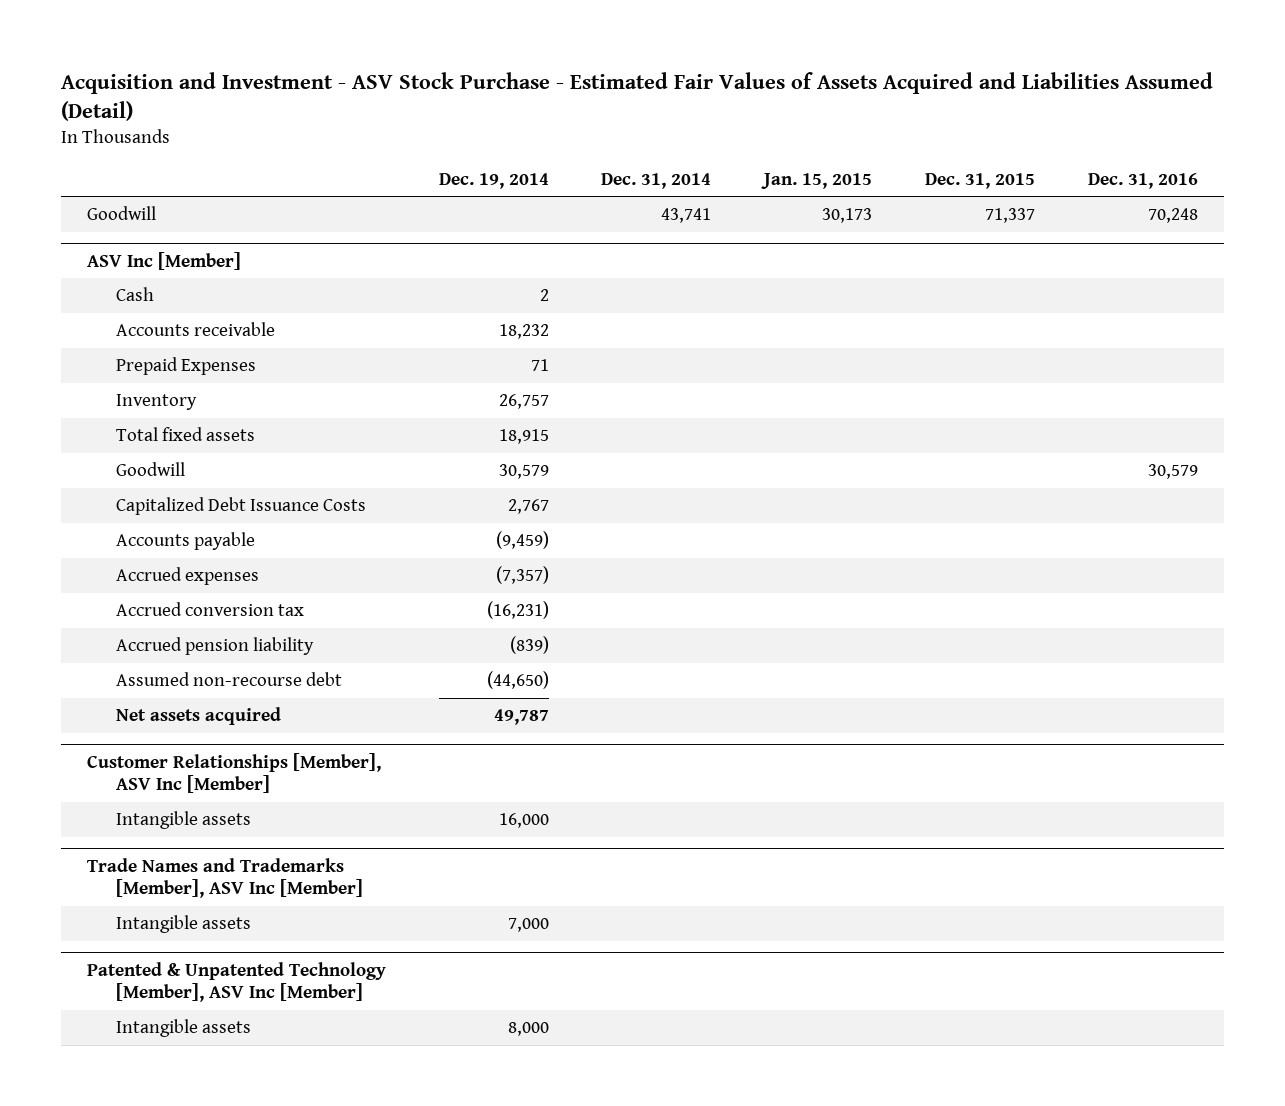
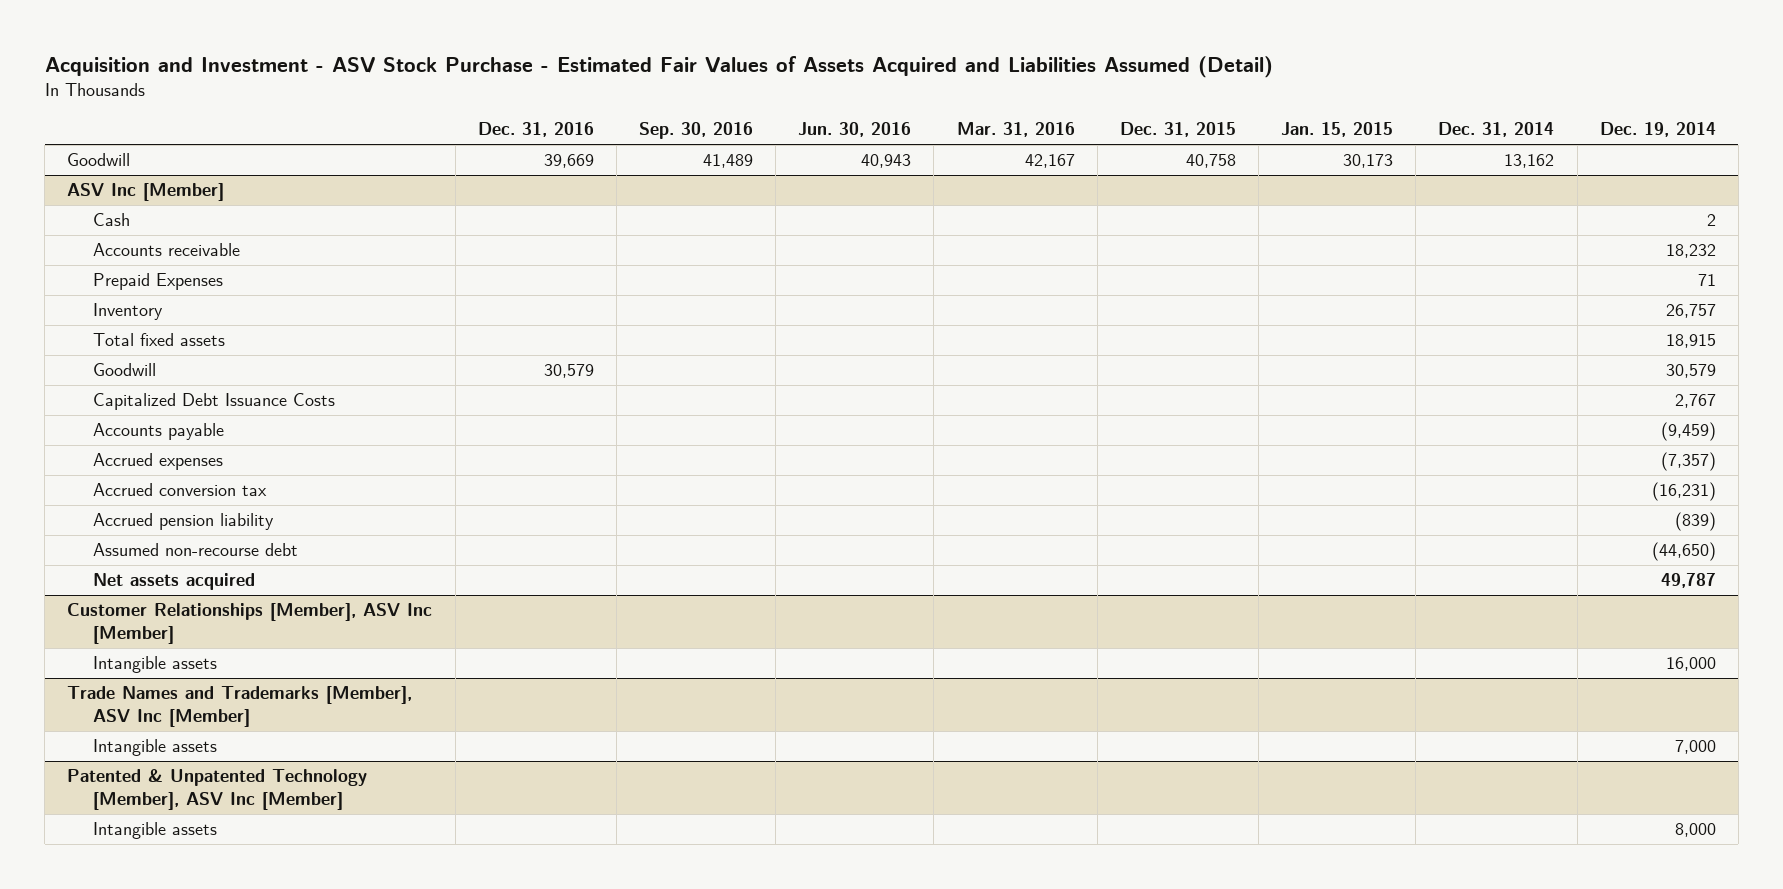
none -> [639,122,754,140] Sep. 30, 2016
none -> [798,122,912,138] Jun. 30, 2016
none -> [956,122,1075,138] Mar. 31, 2016
[661,208,712,224] 43,741 -> [1504,154,1555,169] 13,162
[985,208,1036,224] 71,337 -> [1185,154,1236,169] 40,758
[1147,208,1198,224] 70,248 -> [543,154,594,169] 39,669

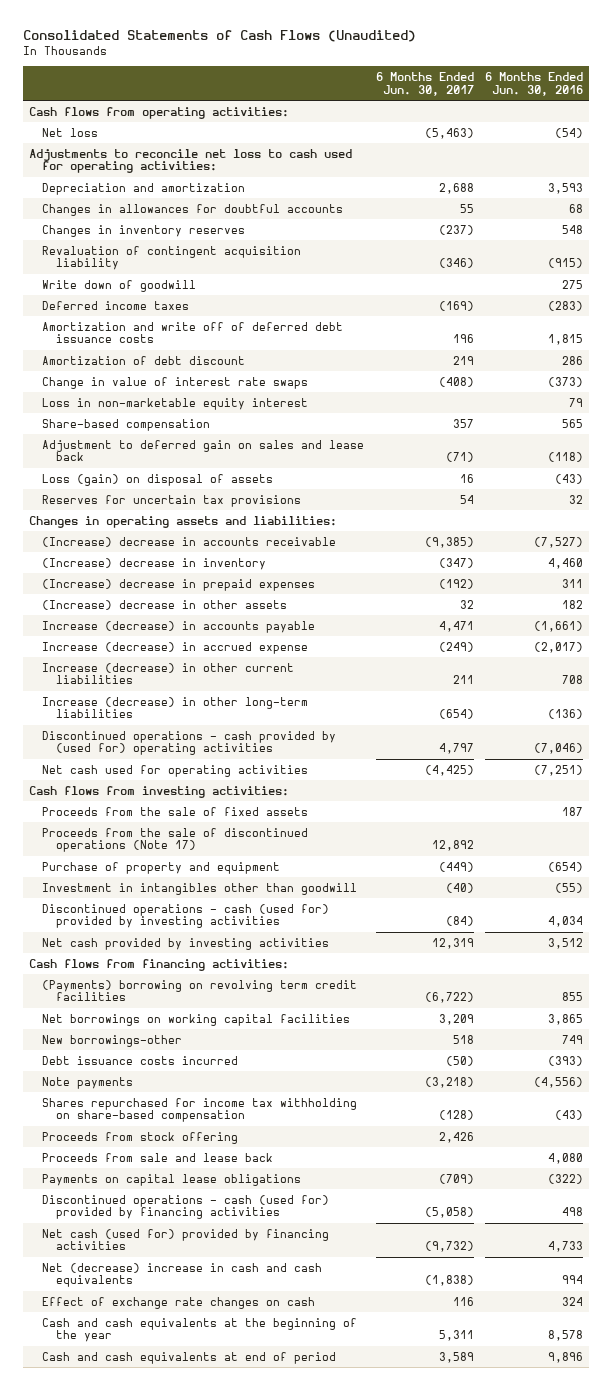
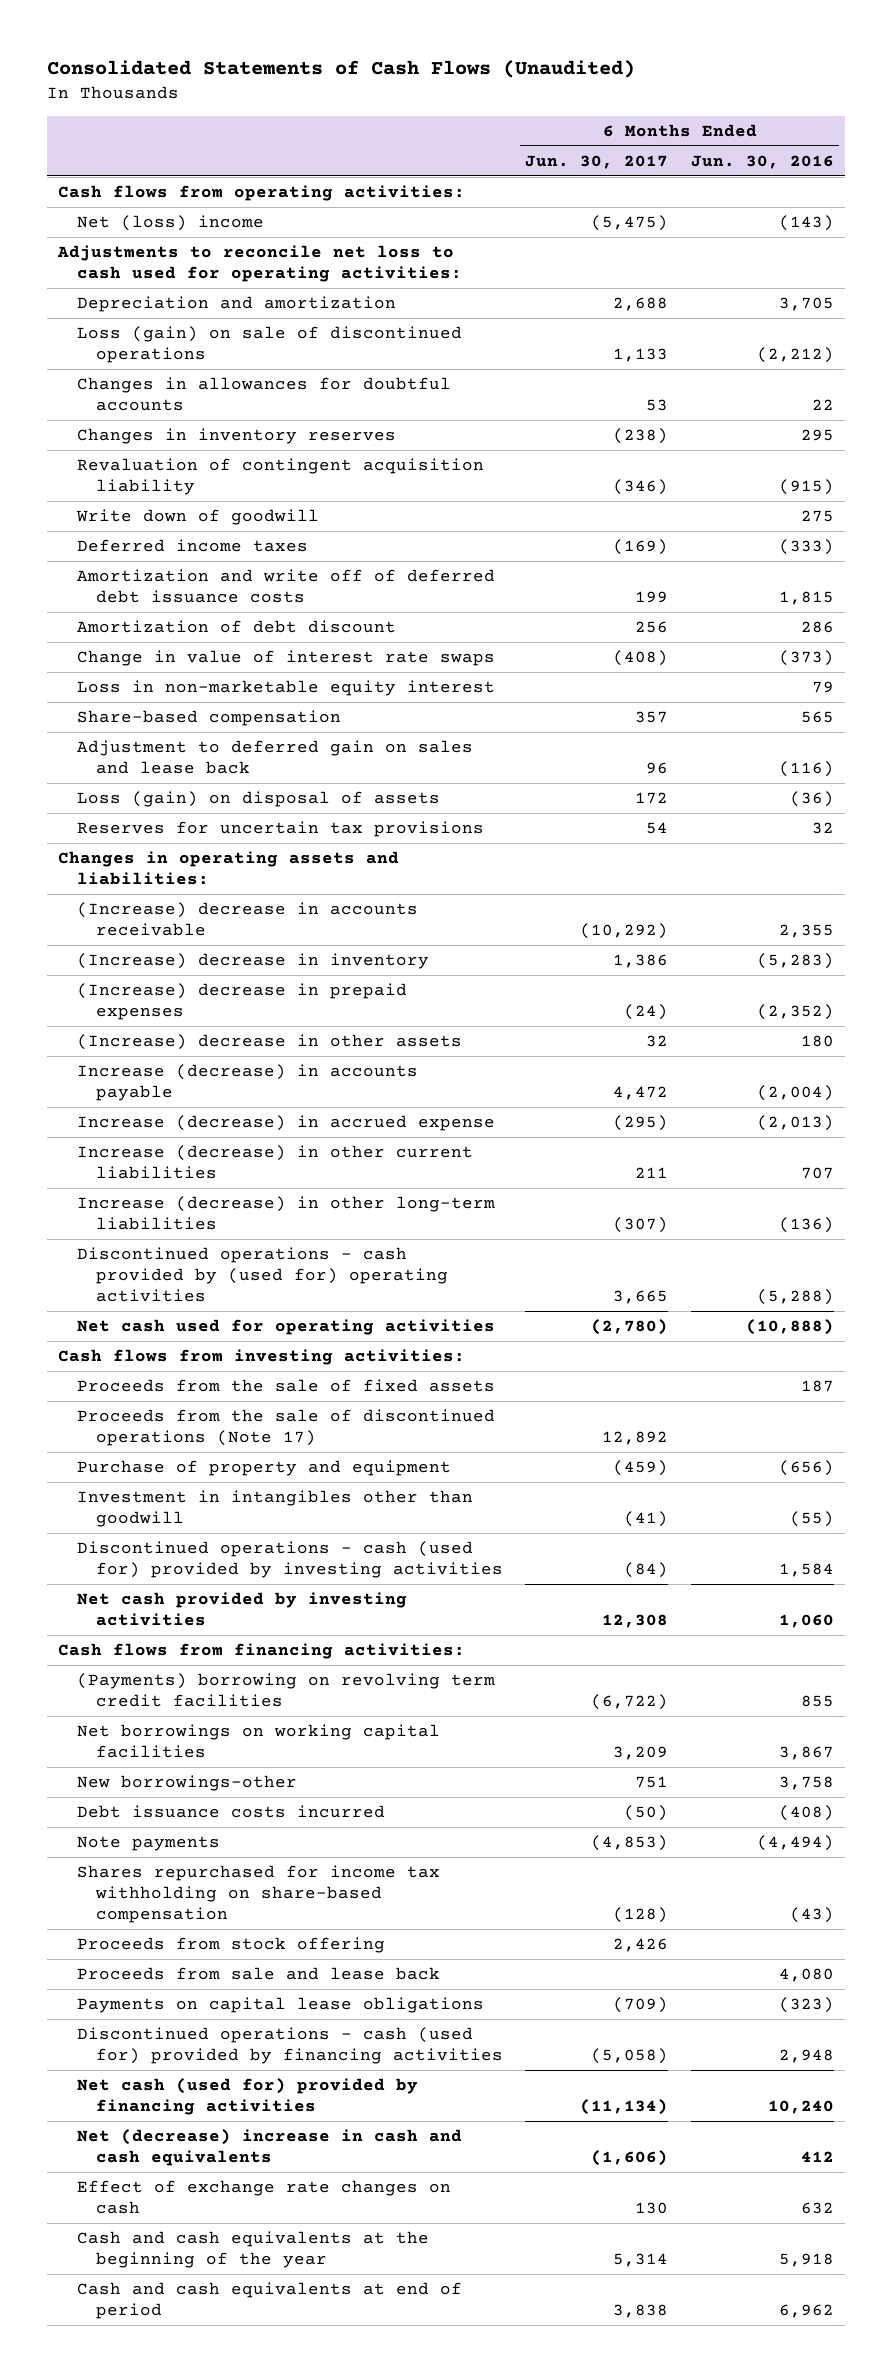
[42,127,99,137] Net loss -> [77,215,265,232] Net (loss) income
[424,127,474,139] (5,463) -> [591,215,669,232] (5,475)
[554,127,583,138] (54) -> [778,215,834,232] (143)
[547,182,583,194] 3,593 -> [778,297,834,312] 3,705
none -> [77,326,463,364] Loss (gain) on sale of discontinued operations
[459,203,474,213] 55 -> [646,399,669,412] 53
[568,203,583,213] 68 -> [811,399,834,411] 22
[438,224,474,235] (237) -> [613,428,669,445] (238)
[561,224,583,234] 548 -> [800,429,834,442] 295
[547,300,583,311] (283) -> [778,539,834,556] (333)
[452,334,474,344] 196 -> [635,591,669,604] 199
[452,355,474,365] 219 -> [635,621,669,634] 256
[445,452,474,463] (71) -> [646,762,669,775] 96
[547,452,583,463] (118) -> [778,761,834,778] (116)
[459,473,474,483] 16 -> [635,792,669,805] 172
[554,473,583,484] (43) -> [789,791,834,808] (36)
[424,536,474,548] (9,385) -> [580,923,669,940] (10,292)
[533,536,583,548] (7,527) -> [778,924,834,939] 2,355
[438,557,474,568] (347) -> [613,954,669,969] 1,386
[547,557,583,569] 4,460 -> [756,953,834,970] (5,283)
[438,578,474,589] (192) -> [624,1004,669,1021] (24)
[561,578,583,588] 311 -> [756,1004,834,1021] (2,352)
[561,599,583,609] 182 -> [800,1035,834,1048] 180
[438,620,474,632] 4,471 -> [613,1086,669,1101] 4,472
[533,620,583,632] (1,661) -> [756,1085,834,1102] (2,004)
[438,641,474,652] (249) -> [613,1115,669,1132] (295)
[533,641,583,653] (2,017) -> [756,1115,834,1132] (2,013)
[561,675,583,685] 708 -> [800,1167,834,1180] 707
[438,709,474,720] (654) -> [613,1217,669,1234] (307)
[438,743,474,755] 4,797 -> [613,1290,669,1305] 3,665
[533,743,583,755] (7,046) -> [756,1289,834,1306] (5,288)
[424,764,474,776] (4,425) -> [591,1319,669,1336] (2,780)
[533,764,583,776] (7,251) -> [745,1319,834,1336] (10,888)
[438,861,474,872] (449) -> [613,1460,669,1477] (459)
[547,861,583,872] (654) -> [778,1460,834,1477] (656)
[445,882,474,893] (40) -> [624,1511,669,1528] (41)
[547,916,583,928] 4,034 -> [778,1563,834,1578] 1,584
[431,937,474,949] 12,319 -> [602,1614,669,1629] 12,308
[547,937,583,949] 3,512 -> [778,1614,834,1629] 1,060
[547,1013,583,1025] 3,865 -> [778,1746,834,1761] 3,867
[452,1034,474,1044] 518 -> [635,1776,669,1789] 751
[561,1034,583,1044] 749 -> [778,1776,834,1791] 3,758
[547,1055,583,1066] (393) -> [778,1805,834,1822] (408)
[424,1076,474,1088] (3,218) -> [591,1835,669,1852] (4,853)
[533,1076,583,1088] (4,556) -> [756,1835,834,1852] (4,494)
[547,1173,583,1184] (322) -> [778,1997,834,2014] (323)
[561,1207,583,1217] 498 -> [778,2049,834,2064] 2,948
[424,1241,474,1253] (9,732) -> [580,2099,669,2116] (11,134)
[547,1241,583,1253] 4,733 -> [767,2100,834,2115] 10,240
[424,1275,474,1287] (1,838) -> [591,2150,669,2167] (1,606)
[561,1275,583,1285] 994 -> [800,2151,834,2163] 412
[452,1296,474,1306] 116 -> [635,2202,669,2215] 130
[561,1296,583,1306] 324 -> [800,2202,834,2215] 632
[438,1330,474,1342] 5,311 -> [613,2253,669,2268] 5,314
[547,1330,583,1342] 8,578 -> [778,2253,834,2268] 5,918
[438,1351,474,1363] 3,589 -> [613,2304,669,2319] 3,838
[547,1351,583,1363] 9,896 -> [778,2304,834,2319] 6,962

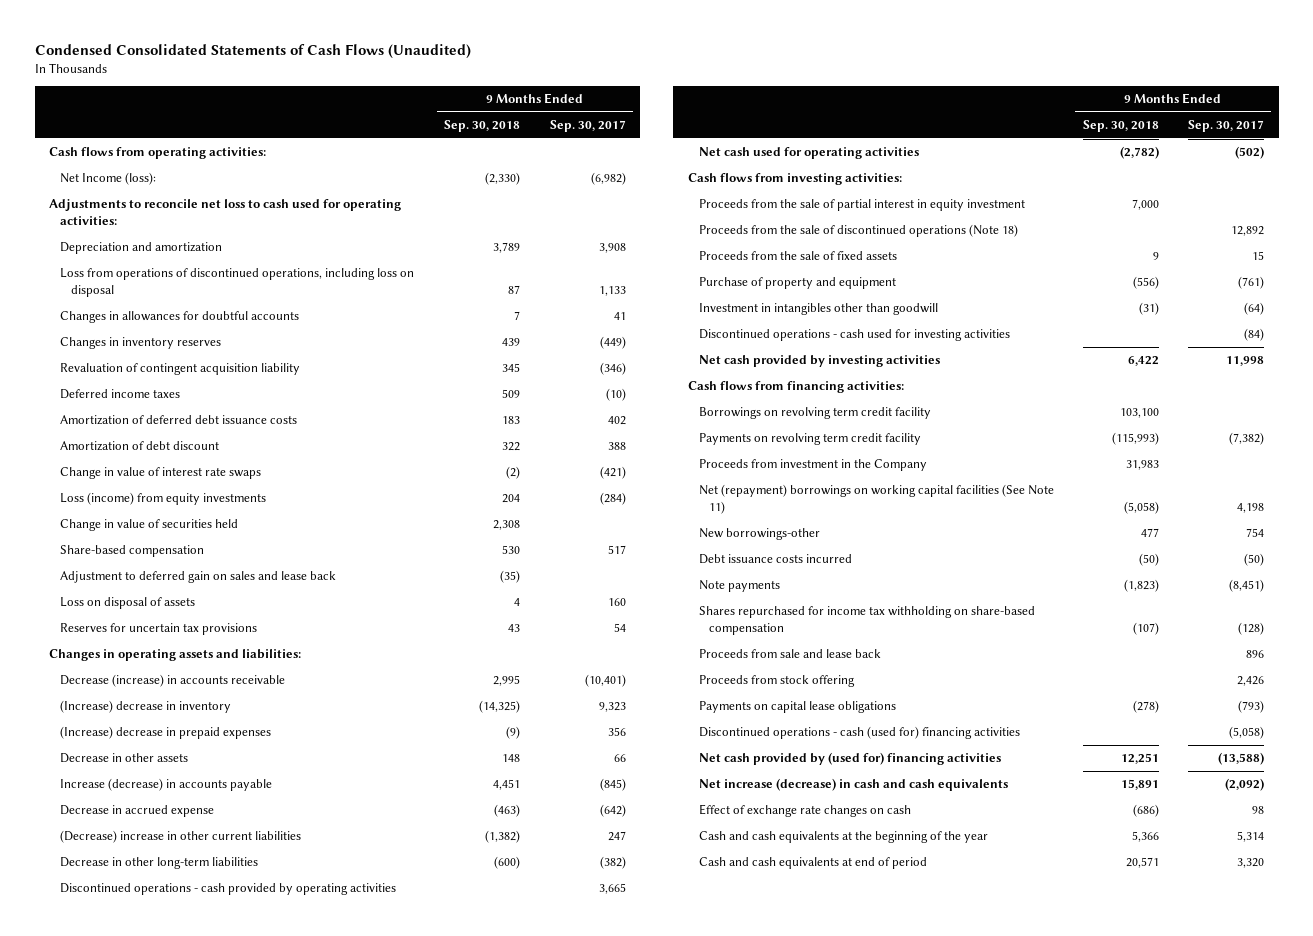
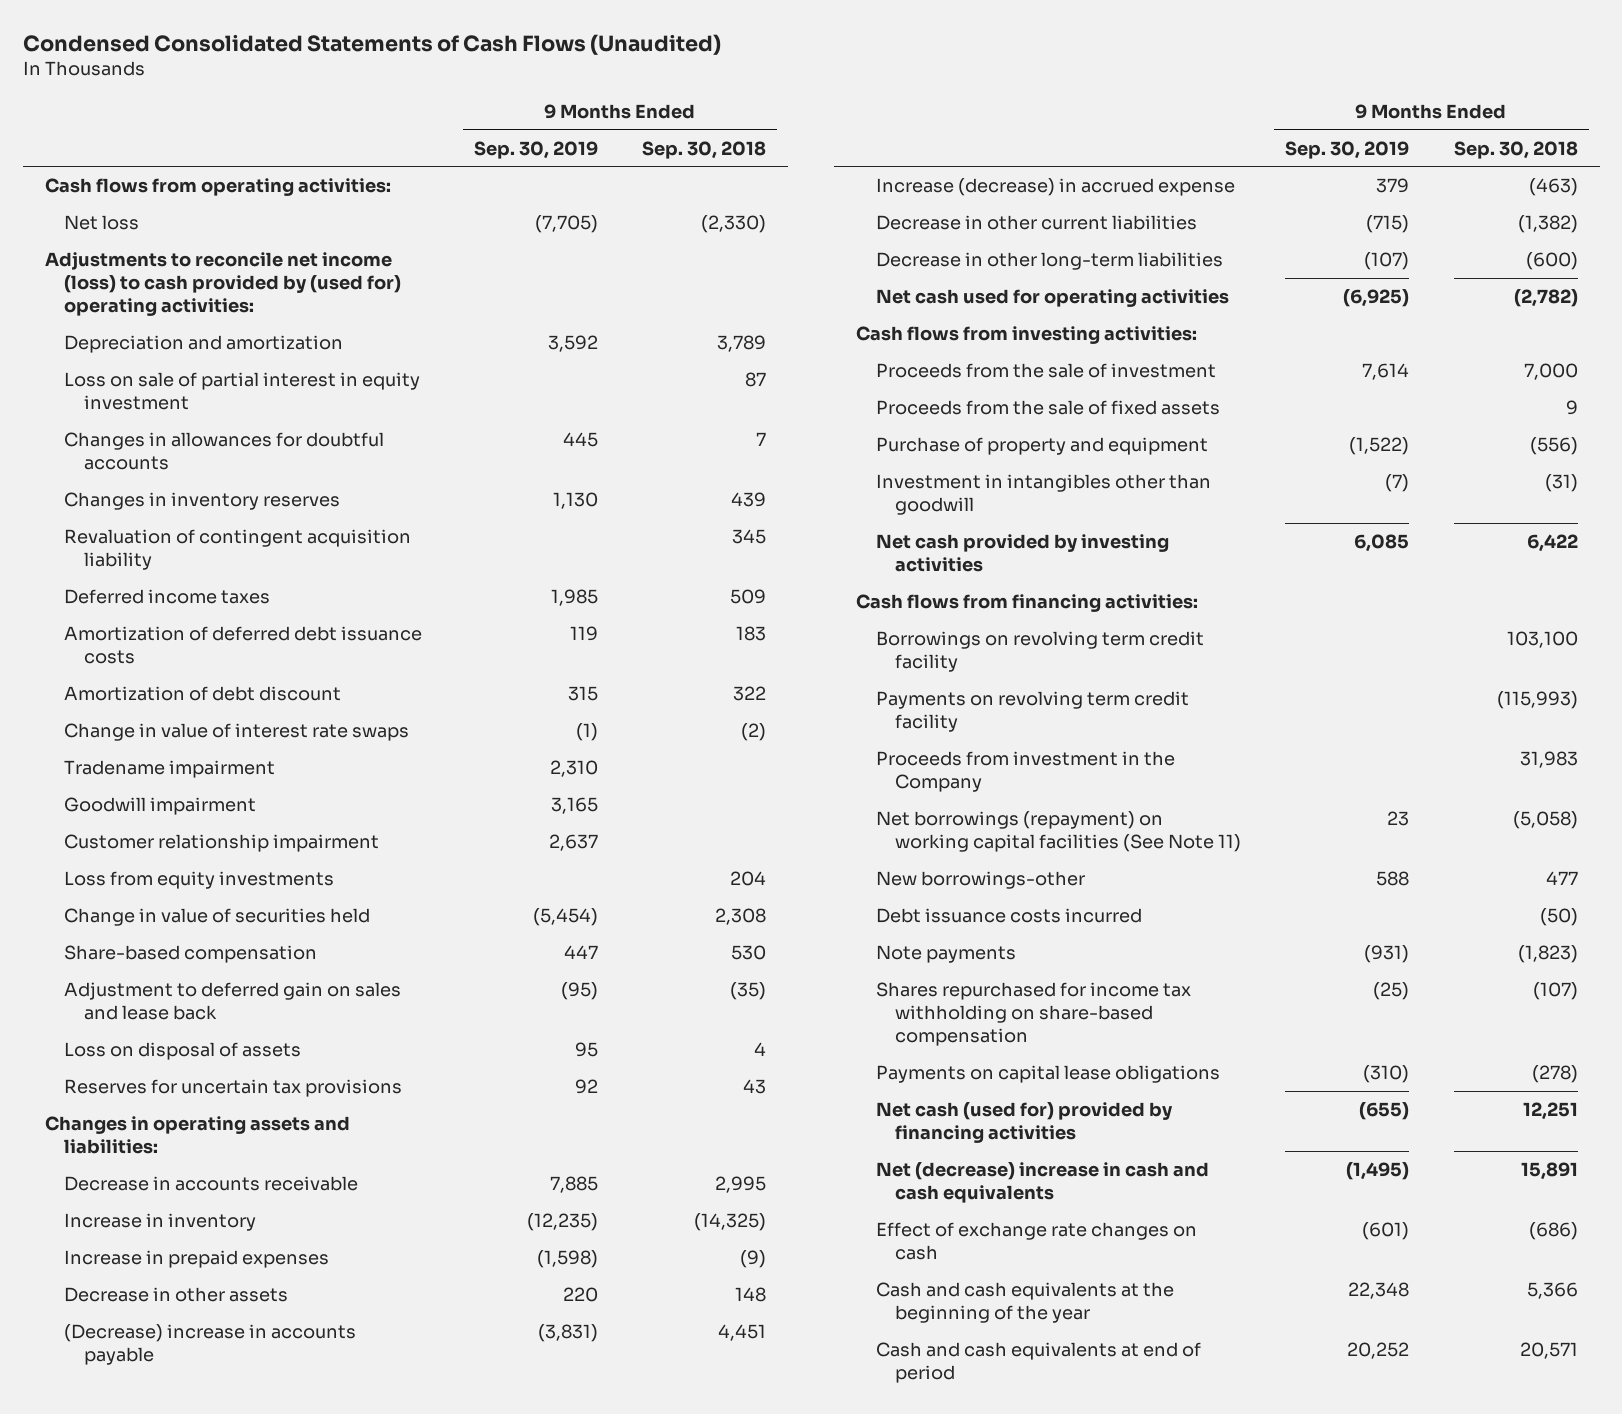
[549,119,626,132] Sep. 30, 2017 -> none
none -> [474,140,599,159] Sep. 30, 2019
[60,172,157,186] Net Income (loss): -> [64,214,140,230] Net loss
[49,199,402,225] Adjustments to reconcile net loss to cash used for operating activities: -> [44,251,402,317] Adjustments to reconcile net income (loss) to cash provided by (used for) operating activities:
[60,268,415,297] Loss from operations of discontinued operations, including loss on disposal -> none
none -> [64,371,421,411] Loss on sale of partial interest in equity investment
none -> [64,759,276,778] Tradename impairment
none -> [64,796,257,815] Goodwill impairment
none -> [64,833,380,852] Customer relationship impairment
[60,492,267,506] Loss (income) from equity investments -> [64,870,335,889] Loss from equity investments
[60,674,286,688] Decrease (increase) in accounts receivable -> [64,1175,359,1191] Decrease in accounts receivable
[60,700,232,714] (Increase) decrease in inventory -> [64,1212,257,1231] Increase in inventory
[60,726,272,740] (Increase) decrease in prepaid expenses -> [64,1249,330,1268] Increase in prepaid expenses
[60,778,273,792] Increase (decrease) in accounts payable -> [64,1323,357,1366] (Decrease) increase in accounts payable
[60,805,215,818] Decrease in accrued expense -> [875,177,1235,196] Increase (decrease) in accrued expense
[60,830,302,844] (Decrease) increase in other current liabilities -> [875,214,1197,230] Decrease in other current liabilities
[60,883,397,896] Discontinued operations - cash provided by operating activities -> none
[698,224,1018,238] Proceeds from the sale of discontinued operations (Note 18) -> none
[698,199,1025,212] Proceeds from the sale of partial interest in equity investment -> [875,362,1216,378] Proceeds from the sale of investment
[698,329,1010,342] Discontinued operations - cash used for investing activities -> none
[698,484,1054,514] Net (repayment) borrowings on working capital facilities (See Note 11) -> [875,810,1242,853] Net borrowings (repayment) on working capital facilities (See Note 11)
[698,649,881,659] Proceeds from sale and lease back -> none
[698,675,855,688] Proceeds from stock offering -> none
[698,726,1020,740] Discontinued operations - cash (used for) financing activities -> none
[698,752,1001,766] Net cash provided by (used for) financing activities -> [875,1101,1173,1144] Net cash (used for) provided by financing activities
[698,778,1008,792] Net increase (decrease) in cash and cash equivalents -> [875,1161,1209,1204] Net (decrease) increase in cash and cash equivalents

